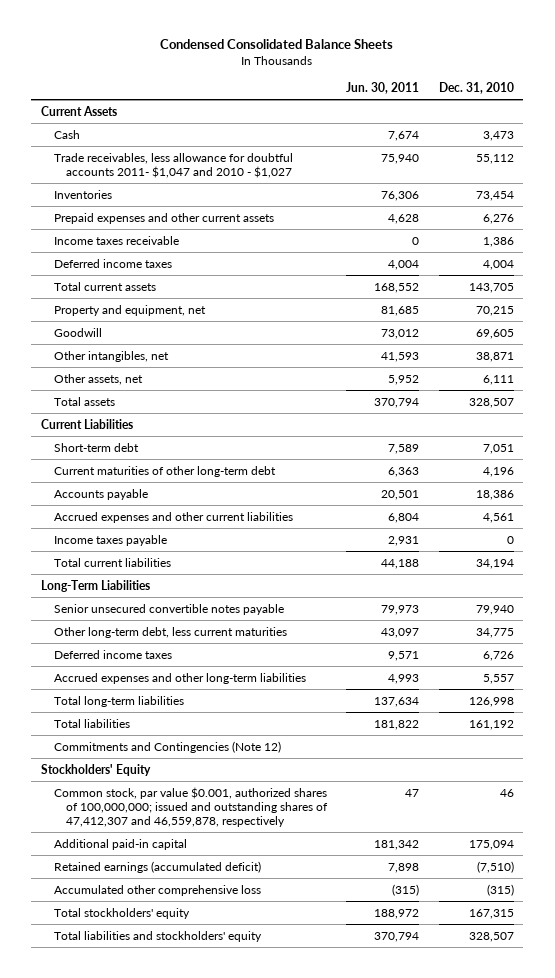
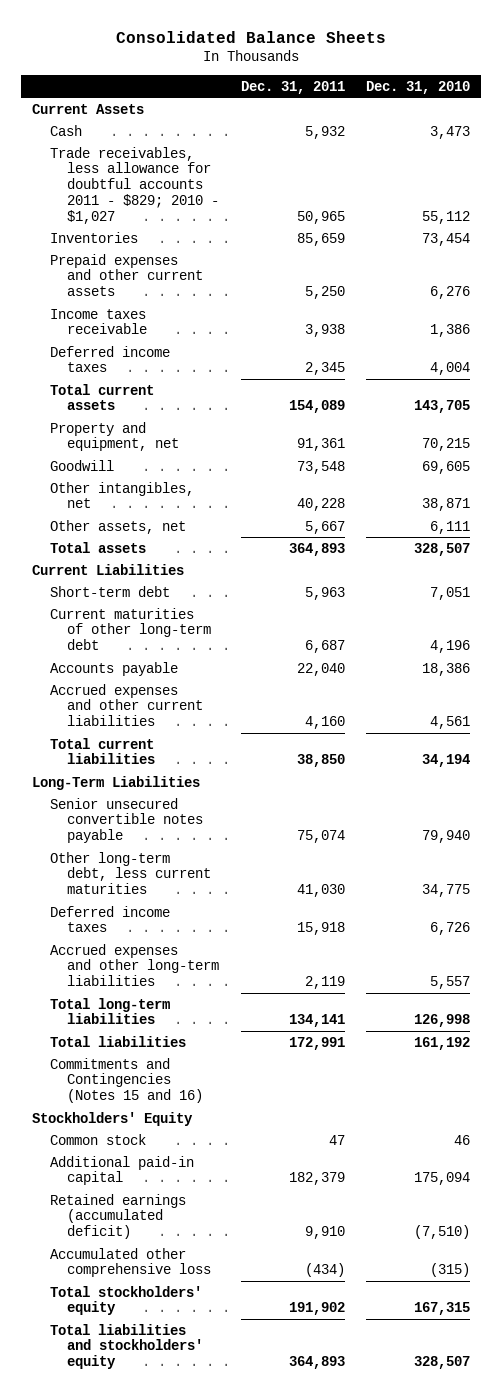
[160,39,394,50] Condensed Consolidated Balance Sheets -> [116,30,387,43] Consolidated Balance Sheets
[346,81,420,94] Jun. 30, 2011 -> none
none -> [240,80,345,94] Dec. 31, 2011
[53,152,293,178] Trade receivables, less allowance for doubtful accounts 2011- $1,047 and 2010 - $1,027 -> [49,146,219,224] Trade receivables, less allowance for doubtful accounts 2011 - $829; 2010 - $1,027
[53,534,167,546] Income taxes payable -> none
[53,740,281,753] Commitments and Contingencies (Note 12) -> [49,1057,203,1104] Commitments and Contingencies (Notes 15 and 16)
[53,786,328,827] Common stock, par value $0.001, authorized shares of 100,000,000; issued and outstanding shares of 47,412,307 and 46,559,878, respectively -> [49,1133,146,1145] Common stock

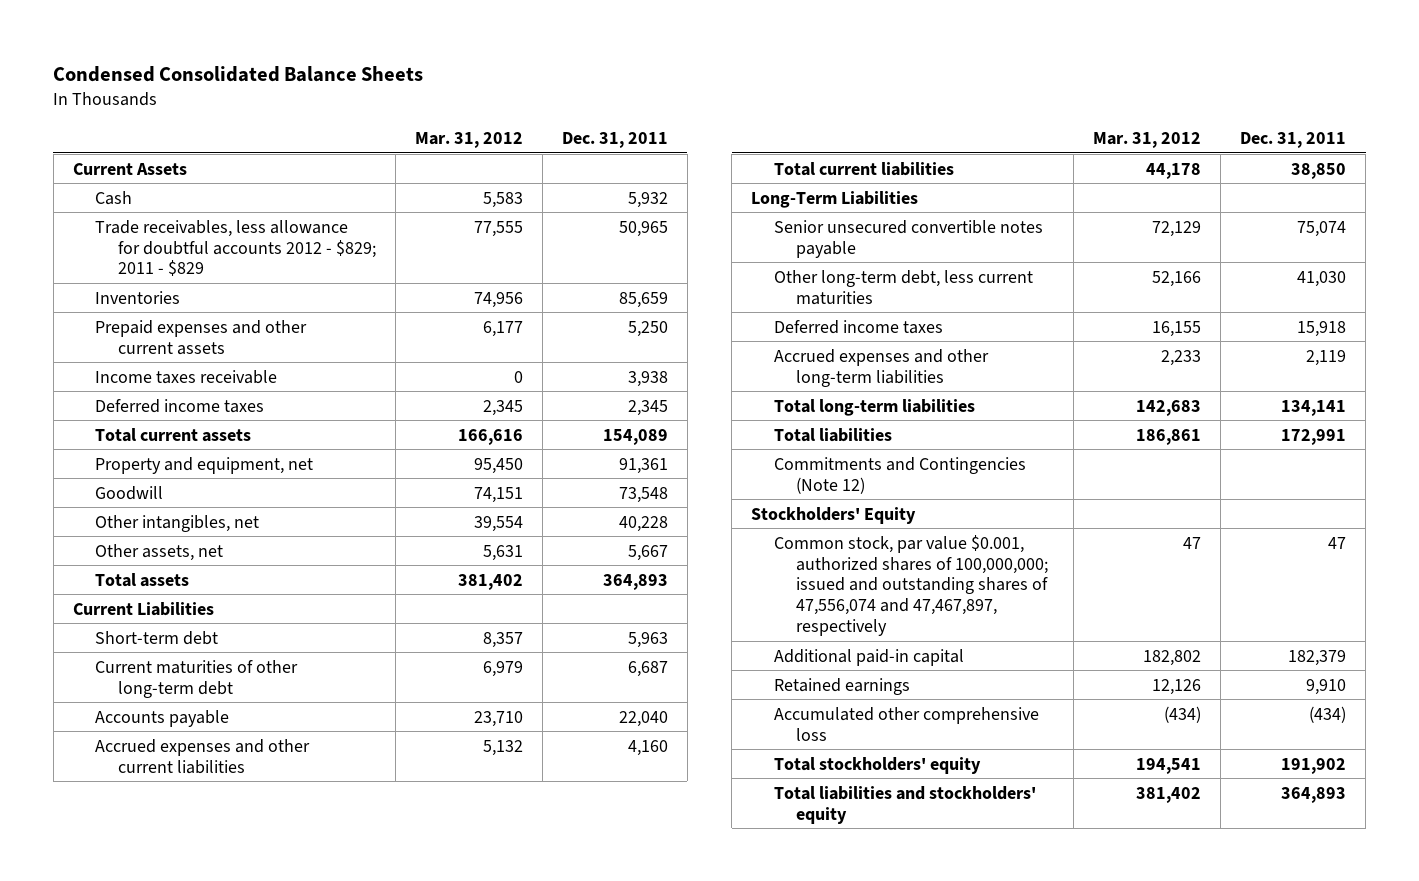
[116,30,387,43] Consolidated Balance Sheets -> [53,66,424,83] Condensed Consolidated Balance Sheets
[366,80,471,94] Dec. 31, 2010 -> none
none -> [414,131,523,148] Mar. 31, 2012
[49,146,219,224] Trade receivables, less allowance for doubtful accounts 2011 - $829; 2010 - $1,027 -> [95,219,376,277] Trade receivables, less allowance for doubtful accounts 2012 - $829; 2011 - $829
[49,1057,203,1104] Commitments and Contingencies (Notes 15 and 16) -> [773,456,1026,494] Commitments and Contingencies (Note 12)
[49,1133,146,1145] Common stock -> [773,534,1049,637] Common stock, par value $0.001, authorized shares of 100,000,000; issued and outstanding shares of 47,556,074 and 47,467,897, respectively
[49,1193,186,1240] Retained earnings (accumulated deficit) -> [773,677,910,695] Retained earnings

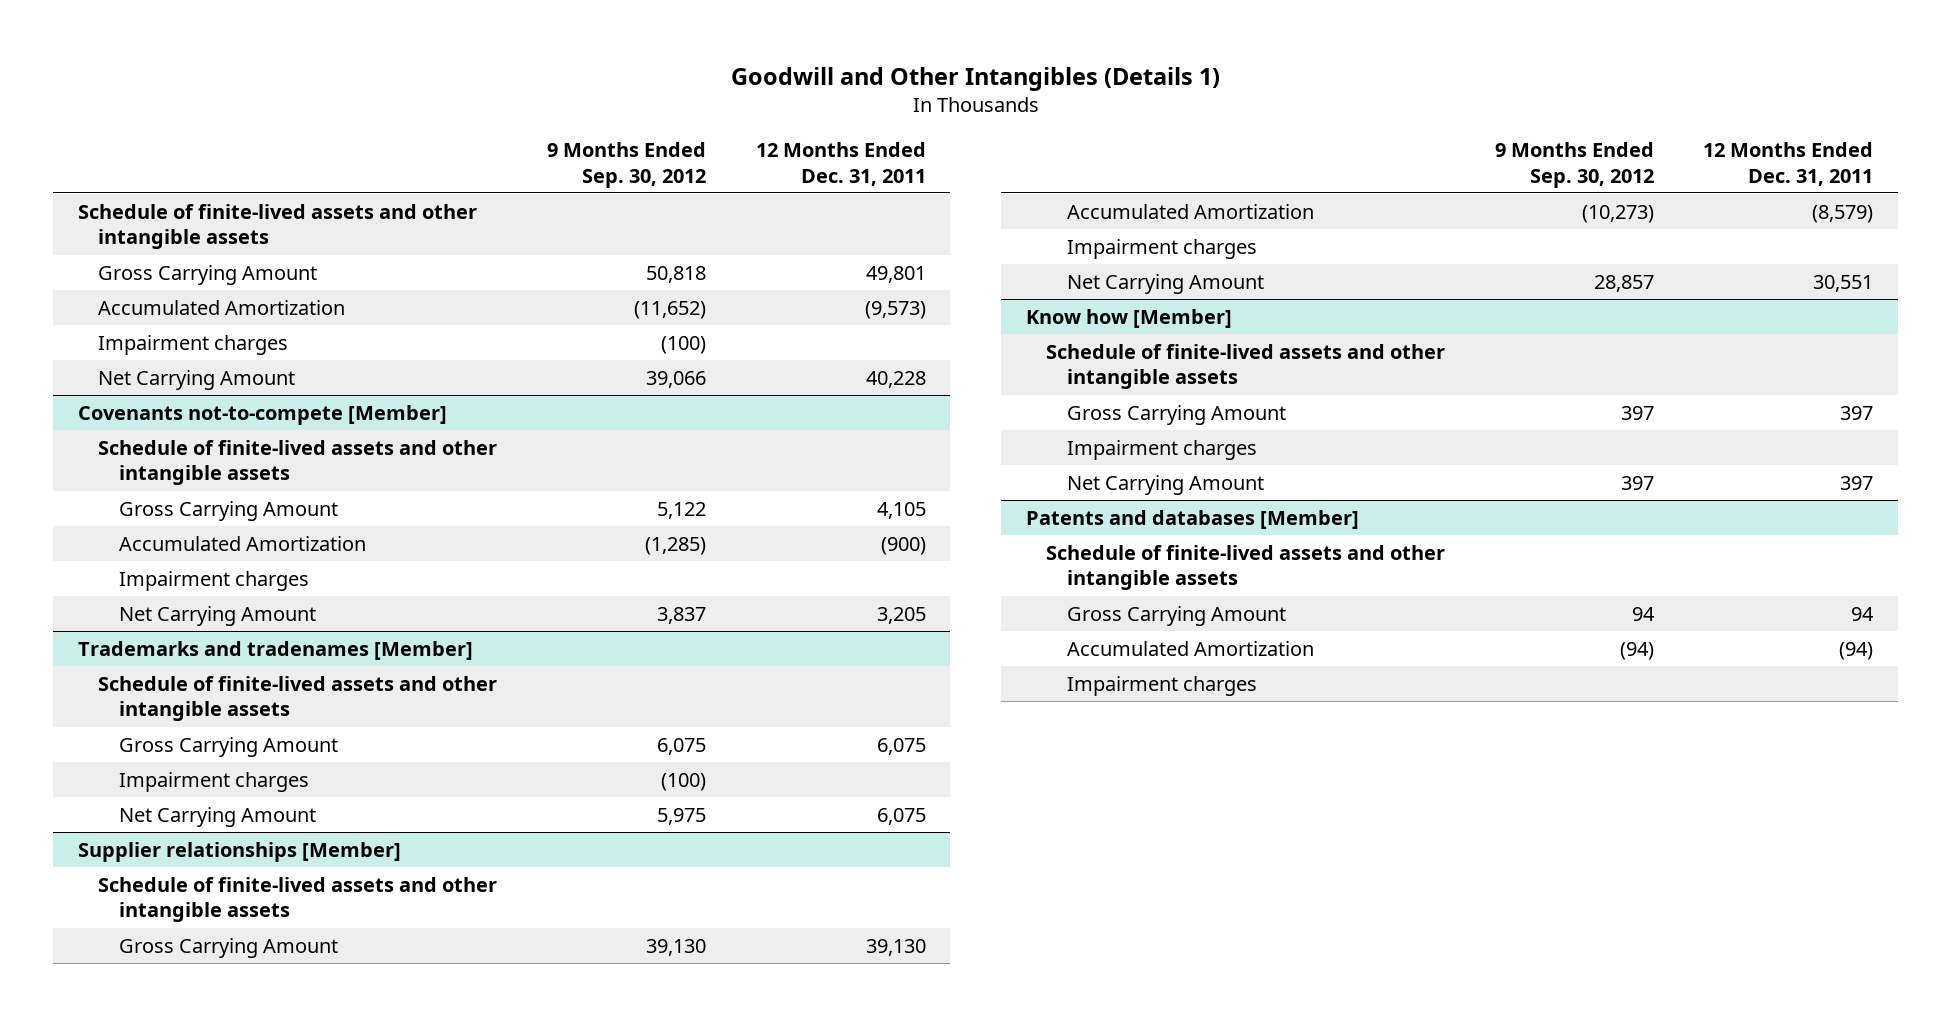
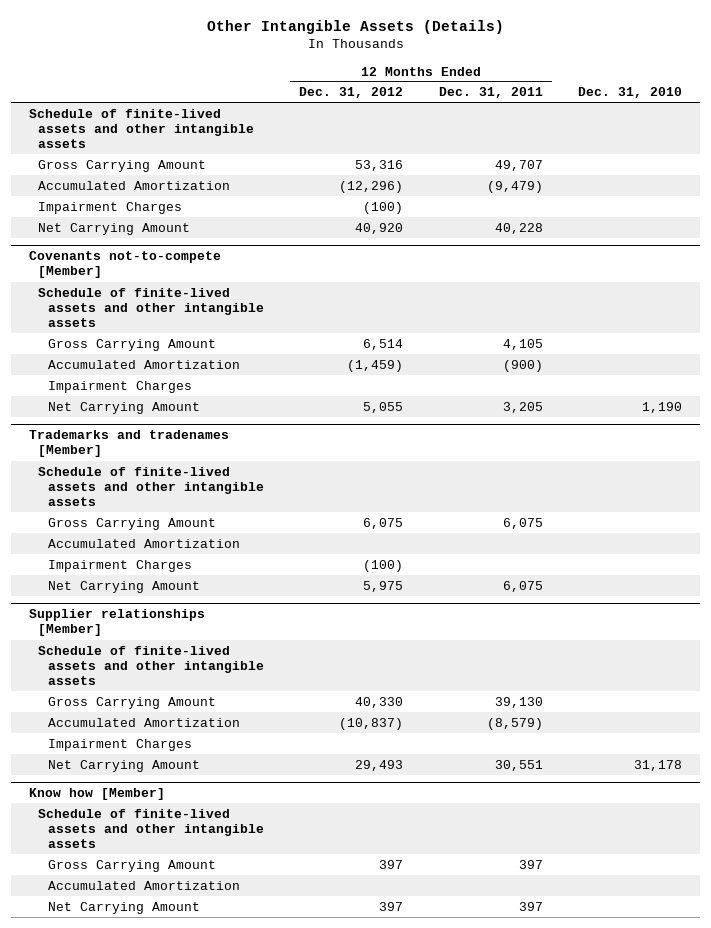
[730,66,1220,91] Goodwill and Other Intangibles (Details 1) -> [206,20,504,35] Other Intangible Assets (Details)
[546,142,706,188] 9 Months Ended Sep. 30, 2012 -> none
none -> [299,87,404,99] Dec. 31, 2012
none -> [578,87,683,99] Dec. 31, 2010
[865,265,926,283] 49,801 -> [494,159,543,171] 49,707
[864,300,926,319] (9,573) -> [486,180,543,193] (9,479)
[98,334,289,355] Impairment charges -> [38,201,183,214] Impairment Charges
[118,570,309,591] Impairment charges -> [47,380,192,393] Impairment Charges
none -> [47,538,240,548] Accumulated Amortization
[118,771,309,792] Impairment charges -> [47,559,192,572] Impairment Charges
[1066,238,1257,259] Impairment charges -> [47,738,192,751] Impairment Charges
[1066,439,1257,460] Impairment charges -> none
none -> [47,880,240,890] Accumulated Amortization
[1025,509,1359,529] Patents and databases [Member] -> none
[1046,544,1446,591] Schedule of finite-lived assets and other intangible assets -> none
[1066,605,1286,626] Gross Carrying Amount -> none
[1066,640,1314,656] Accumulated Amortization -> none
[1066,675,1257,696] Impairment charges -> none

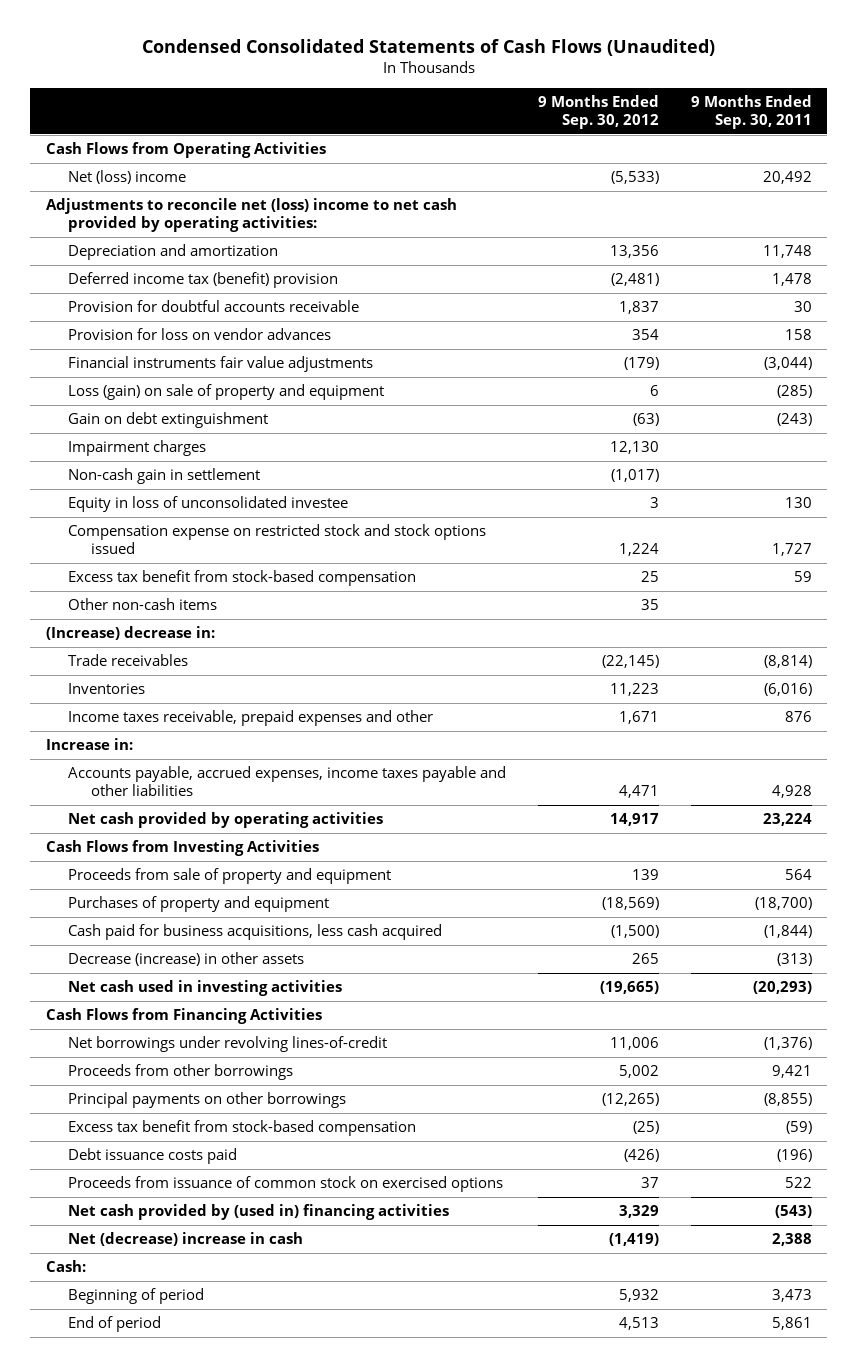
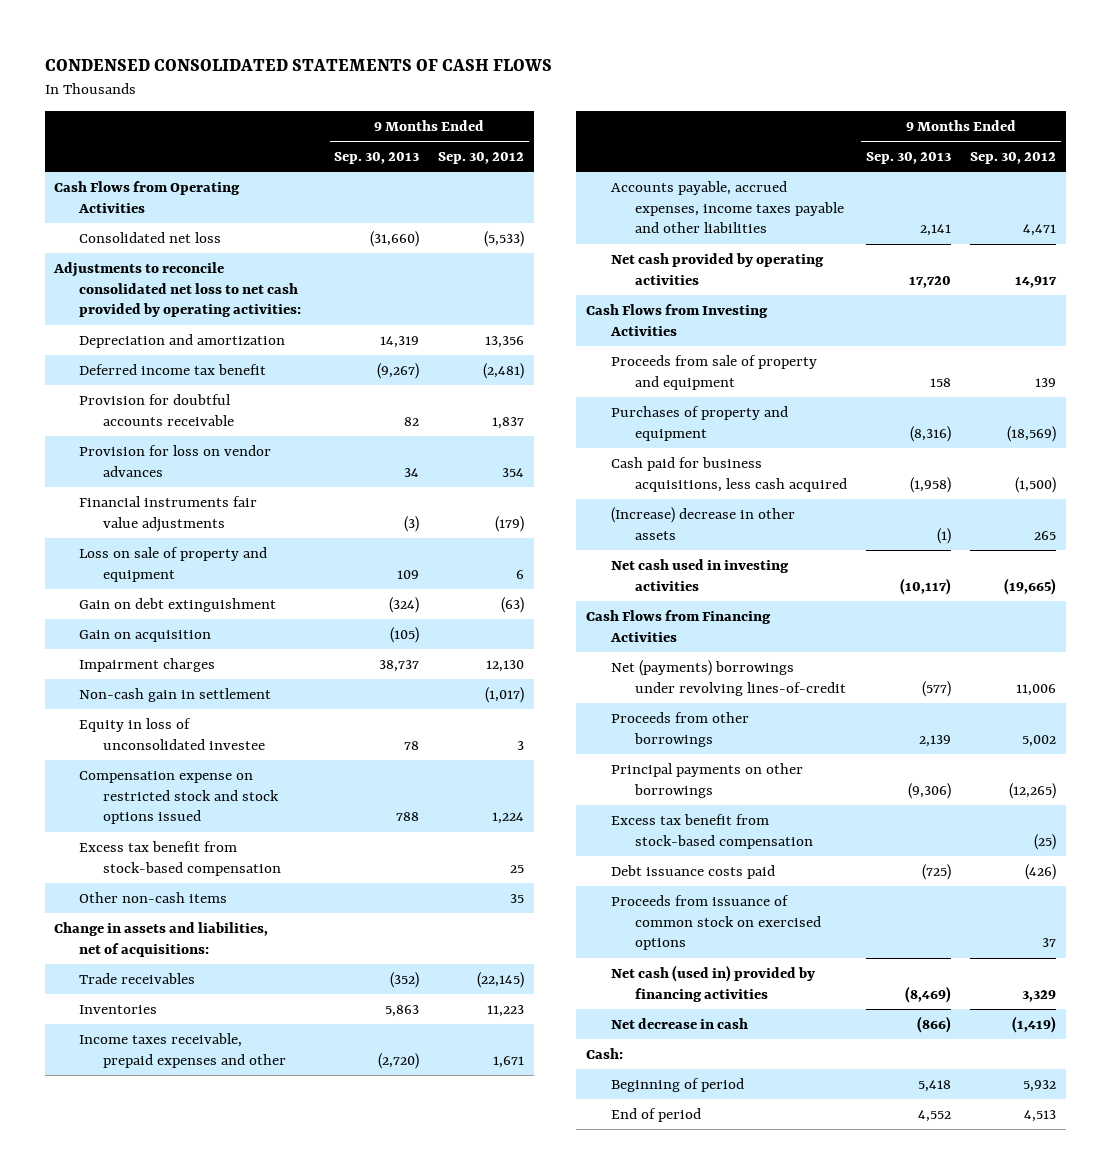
[141,38,715,56] Condensed Consolidated Statements of Cash Flows (Unaudited) -> [44,59,552,72] CONDENSED CONSOLIDATED STATEMENTS OF CASH FLOWS
[690,95,812,130] 9 Months Ended Sep. 30, 2011 -> none
none -> [334,152,420,165] Sep. 30, 2013
[68,170,187,185] Net (loss) income -> [78,231,221,243] Consolidated net loss
[45,198,457,233] Adjustments to reconcile net (loss) income to net cash provided by operating activities: -> [53,261,301,318] Adjustments to reconcile consolidated net loss to net cash provided by operating activities:
[68,272,339,289] Deferred income tax (benefit) provision -> [78,363,266,375] Deferred income tax benefit
[68,384,385,401] Loss (gain) on sale of property and equipment -> [78,546,267,582] Loss on sale of property and equipment
none -> [78,629,211,642] Gain on acquisition
[45,626,215,641] (Increase) decrease in: -> none
none -> [54,921,269,957] Change in assets and liabilities, net of acquisitions:
[45,738,133,751] Increase in: -> none
[68,952,305,967] Decrease (increase) in other assets -> [610,506,795,540] (Increase) decrease in other assets
[68,1036,388,1053] Net borrowings under revolving lines-of-credit -> [610,659,847,696] Net (payments) borrowings under revolving lines-of-credit
[68,1204,450,1221] Net cash provided by (used in) financing activities -> [610,964,815,1002] Net cash (used in) provided by financing activities
[68,1232,304,1247] Net (decrease) increase in cash -> [610,1017,748,1029] Net decrease in cash

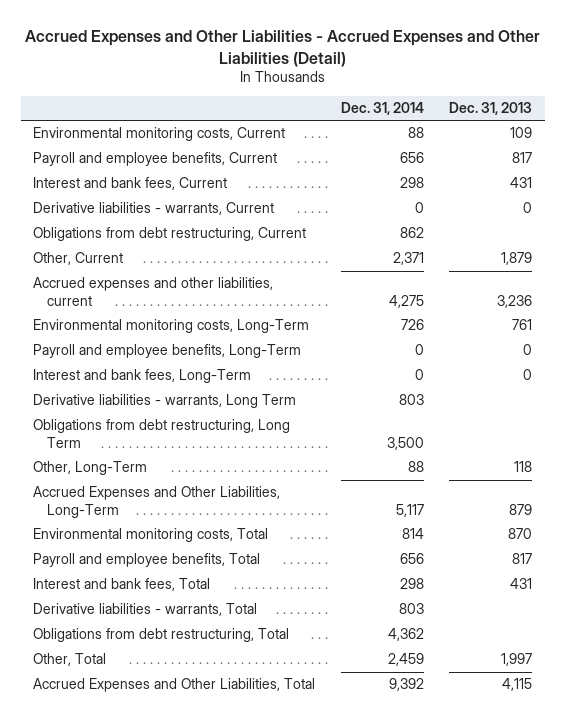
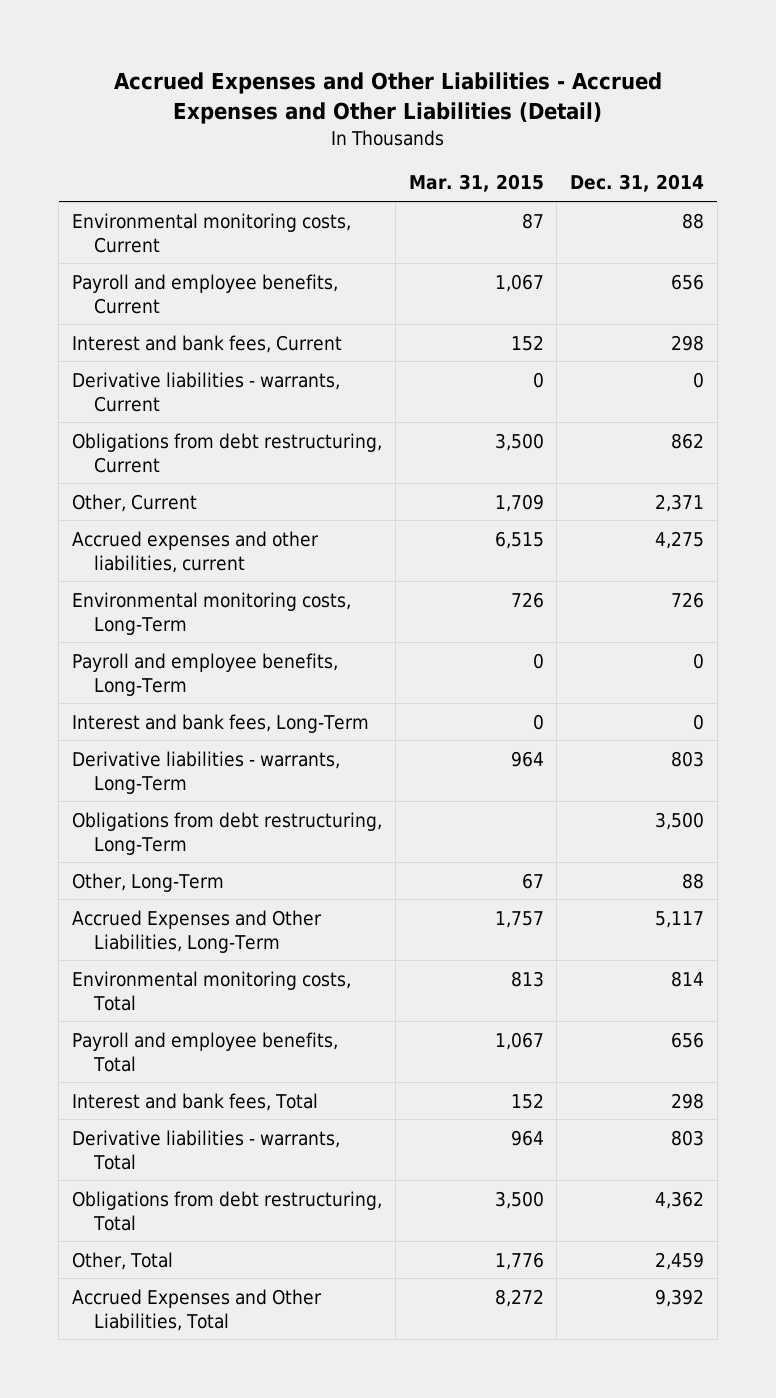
[448,102,532,116] Dec. 31, 2013 -> none
none -> [408,174,544,193] Mar. 31, 2015
[33,394,297,409] Derivative liabilities - warrants, Long Term -> [72,750,341,794] Derivative liabilities - warrants, Long-Term
[33,419,291,449] Obligations from debt restructuring, Long Term -> [72,811,383,855] Obligations from debt restructuring, Long-Term

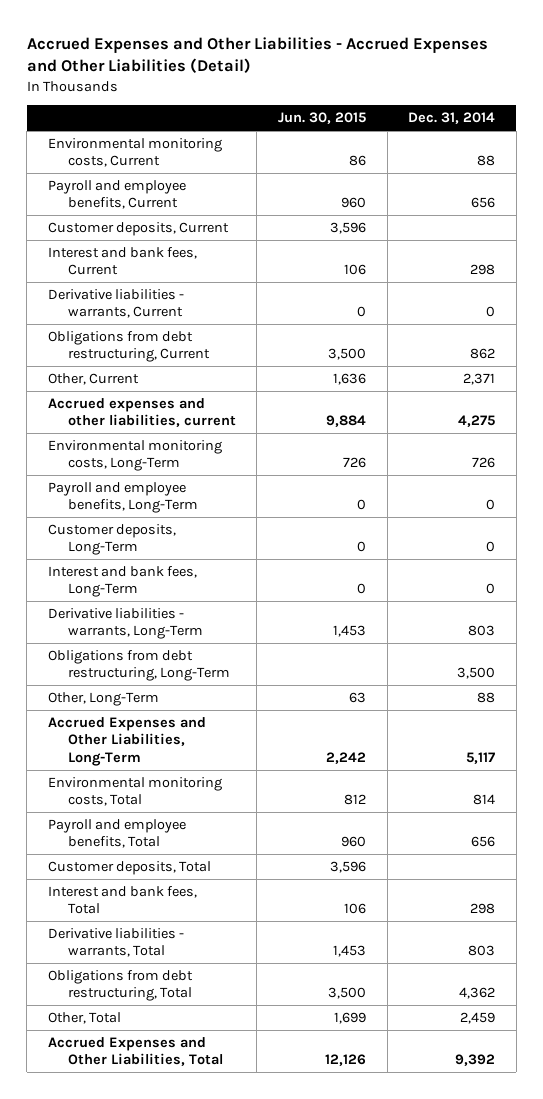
[408,174,544,193] Mar. 31, 2015 -> none
none -> [278,112,367,125] Jun. 30, 2015
none -> [48,222,230,237] Customer deposits, Current
none -> [48,524,177,556] Customer deposits, Long-Term
none -> [48,861,212,876] Customer deposits, Total

